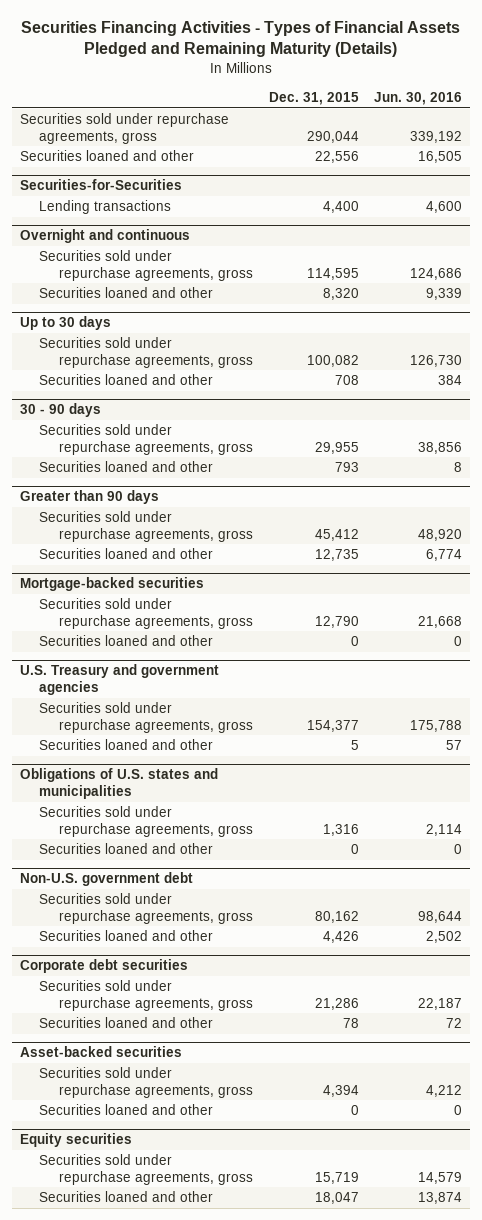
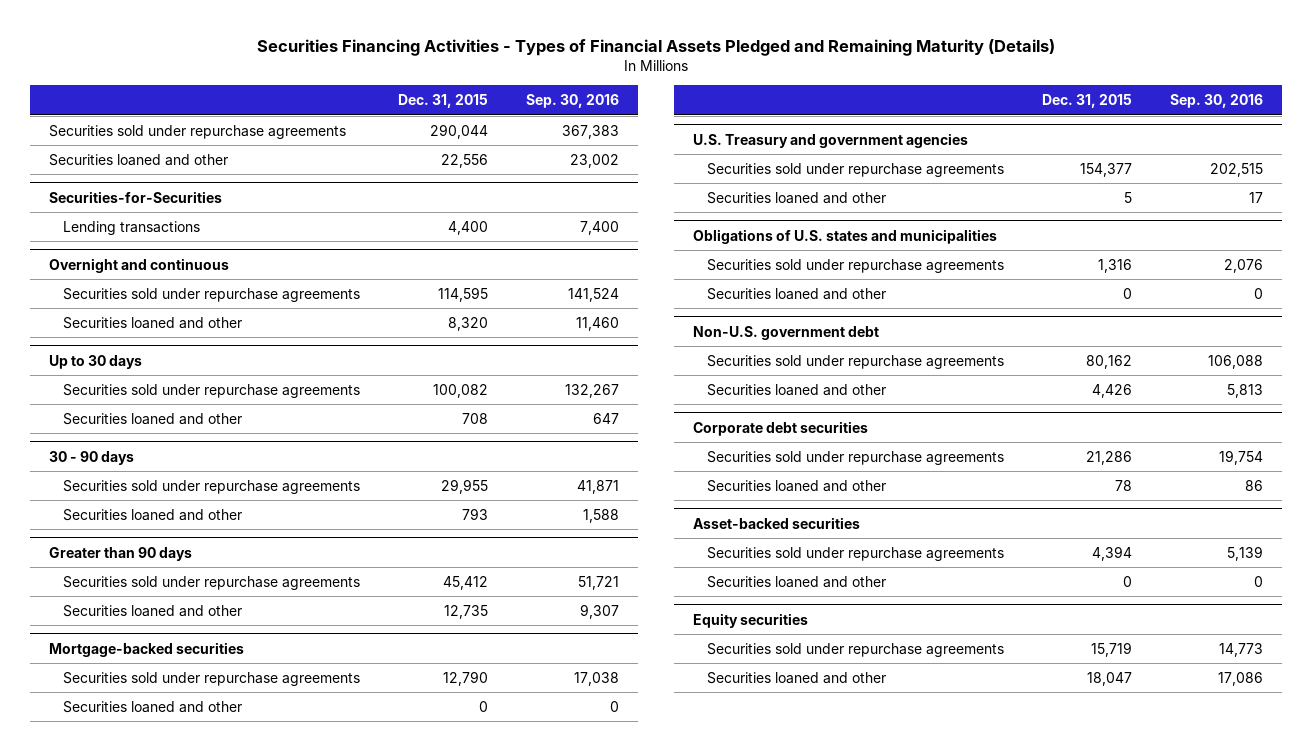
[374,91,463,105] Jun. 30, 2016 -> none
none -> [526,94,620,109] Sep. 30, 2016
[19,113,229,144] Securities sold under repurchase agreements, gross -> [48,124,346,139] Securities sold under repurchase agreements
[39,250,254,281] Securities sold under repurchase agreements, gross -> [62,287,360,302] Securities sold under repurchase agreements
[39,337,254,368] Securities sold under repurchase agreements, gross -> [62,383,360,398] Securities sold under repurchase agreements
[39,424,254,455] Securities sold under repurchase agreements, gross -> [62,479,360,494] Securities sold under repurchase agreements
[39,511,254,542] Securities sold under repurchase agreements, gross -> [62,575,360,590] Securities sold under repurchase agreements
[39,598,254,629] Securities sold under repurchase agreements, gross -> [62,671,360,686] Securities sold under repurchase agreements
[39,702,254,733] Securities sold under repurchase agreements, gross -> [706,162,1004,177] Securities sold under repurchase agreements
[39,806,254,837] Securities sold under repurchase agreements, gross -> [706,258,1004,273] Securities sold under repurchase agreements
[39,893,254,924] Securities sold under repurchase agreements, gross -> [706,354,1004,369] Securities sold under repurchase agreements
[39,980,254,1011] Securities sold under repurchase agreements, gross -> [706,450,1004,465] Securities sold under repurchase agreements
[39,1067,254,1098] Securities sold under repurchase agreements, gross -> [706,546,1004,561] Securities sold under repurchase agreements
[39,1154,254,1185] Securities sold under repurchase agreements, gross -> [706,642,1004,657] Securities sold under repurchase agreements

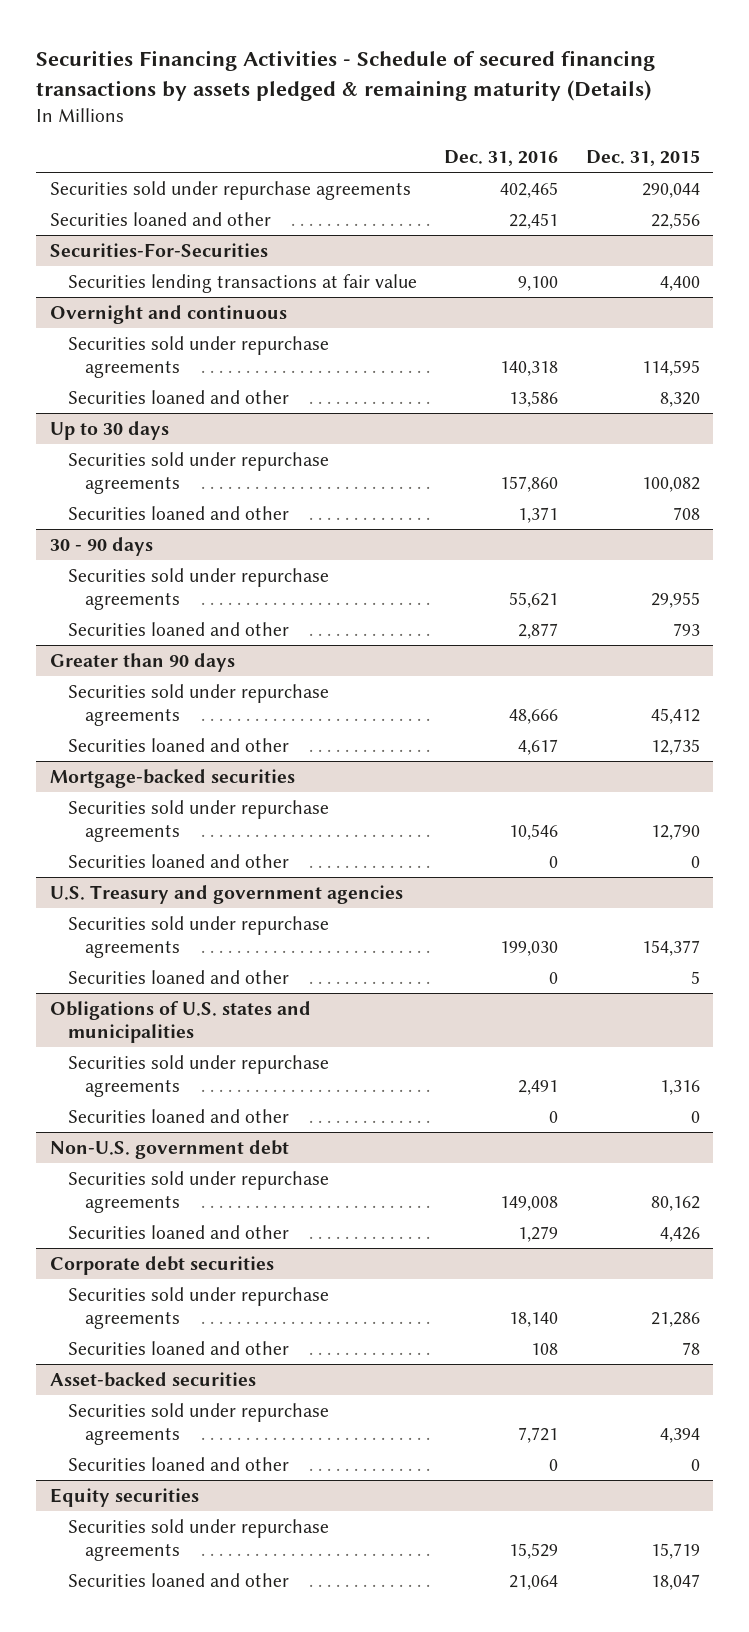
[257,39,1056,57] Securities Financing Activities - Types of Financial Assets Pledged and Remaining Maturity (Details) -> [35,49,655,102] Securities Financing Activities - Schedule of secured financing transactions by assets pledged & remaining maturity (Details)
[526,94,620,109] Sep. 30, 2016 -> none
none -> [444,150,559,167] Dec. 31, 2016
[48,190,222,203] Securities-for-Securities -> [49,242,268,257] Securities-For-Securities
[62,220,200,235] Lending transactions -> [67,273,417,293] Securities lending transactions at fair value

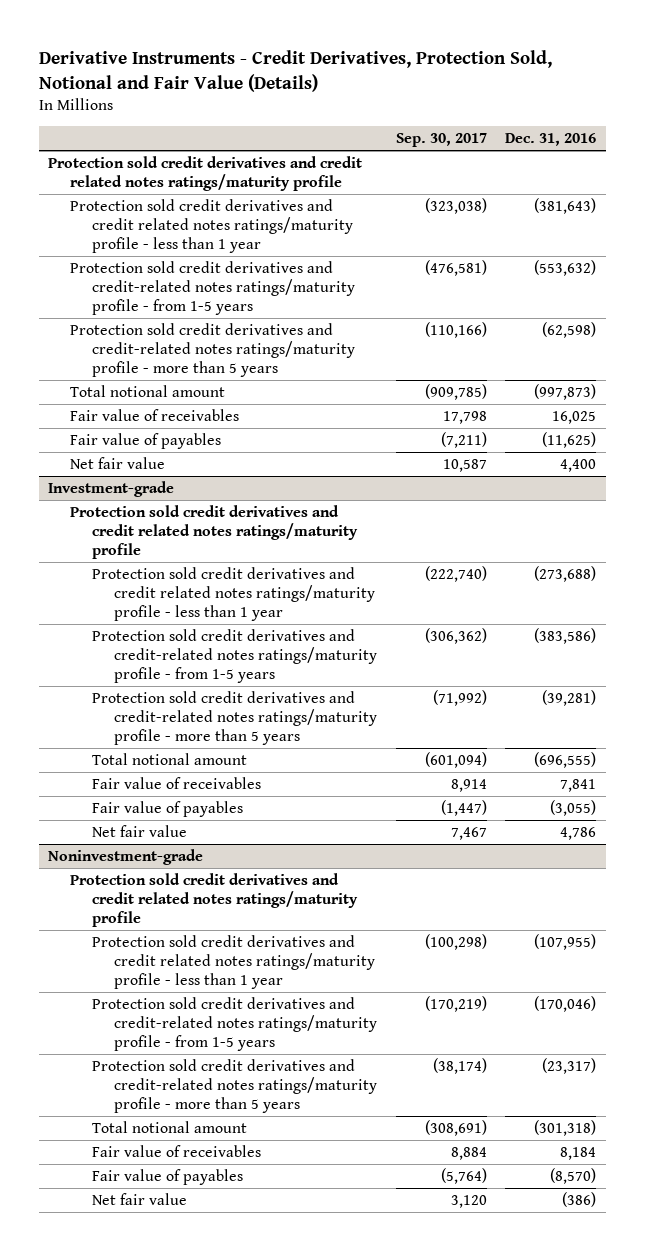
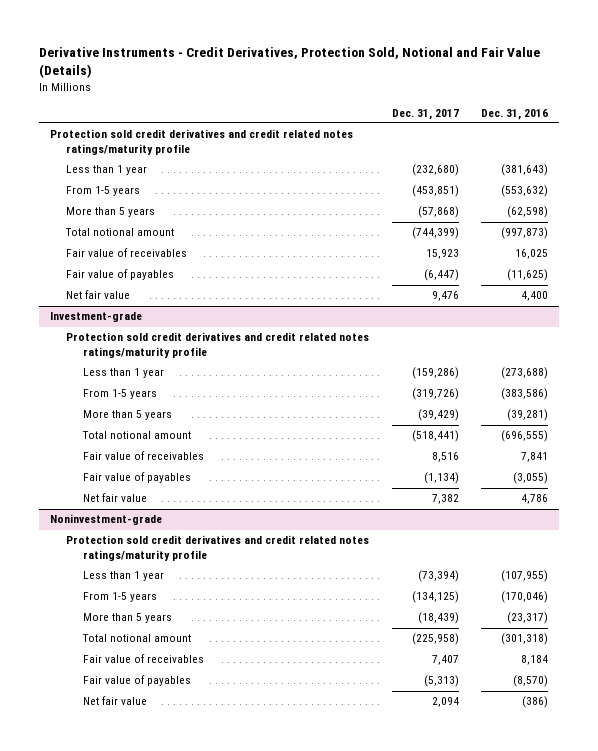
[395,133,487,148] Sep. 30, 2017 -> none
none -> [391,108,459,120] Dec. 31, 2017
[70,198,353,253] Protection sold credit derivatives and credit related notes ratings/maturity profile - less than 1 year -> [66,165,148,176] Less than 1 year
[70,260,355,315] Protection sold credit derivatives and credit-related notes ratings/maturity profile - from 1-5 years -> [66,186,141,197] From 1-5 years
[70,322,355,377] Protection sold credit derivatives and credit-related notes ratings/maturity profile - more than 5 years -> [66,207,156,218] More than 5 years
[91,566,375,621] Protection sold credit derivatives and credit related notes ratings/maturity profile - less than 1 year -> [82,368,164,379] Less than 1 year
[91,628,377,683] Protection sold credit derivatives and credit-related notes ratings/maturity profile - from 1-5 years -> [82,389,157,400] From 1-5 years
[91,690,377,745] Protection sold credit derivatives and credit-related notes ratings/maturity profile - more than 5 years -> [82,410,172,421] More than 5 years
[91,934,375,989] Protection sold credit derivatives and credit related notes ratings/maturity profile - less than 1 year -> [82,571,164,582] Less than 1 year
[91,996,377,1051] Protection sold credit derivatives and credit-related notes ratings/maturity profile - from 1-5 years -> [82,592,157,603] From 1-5 years
[91,1058,377,1113] Protection sold credit derivatives and credit-related notes ratings/maturity profile - more than 5 years -> [82,613,172,624] More than 5 years

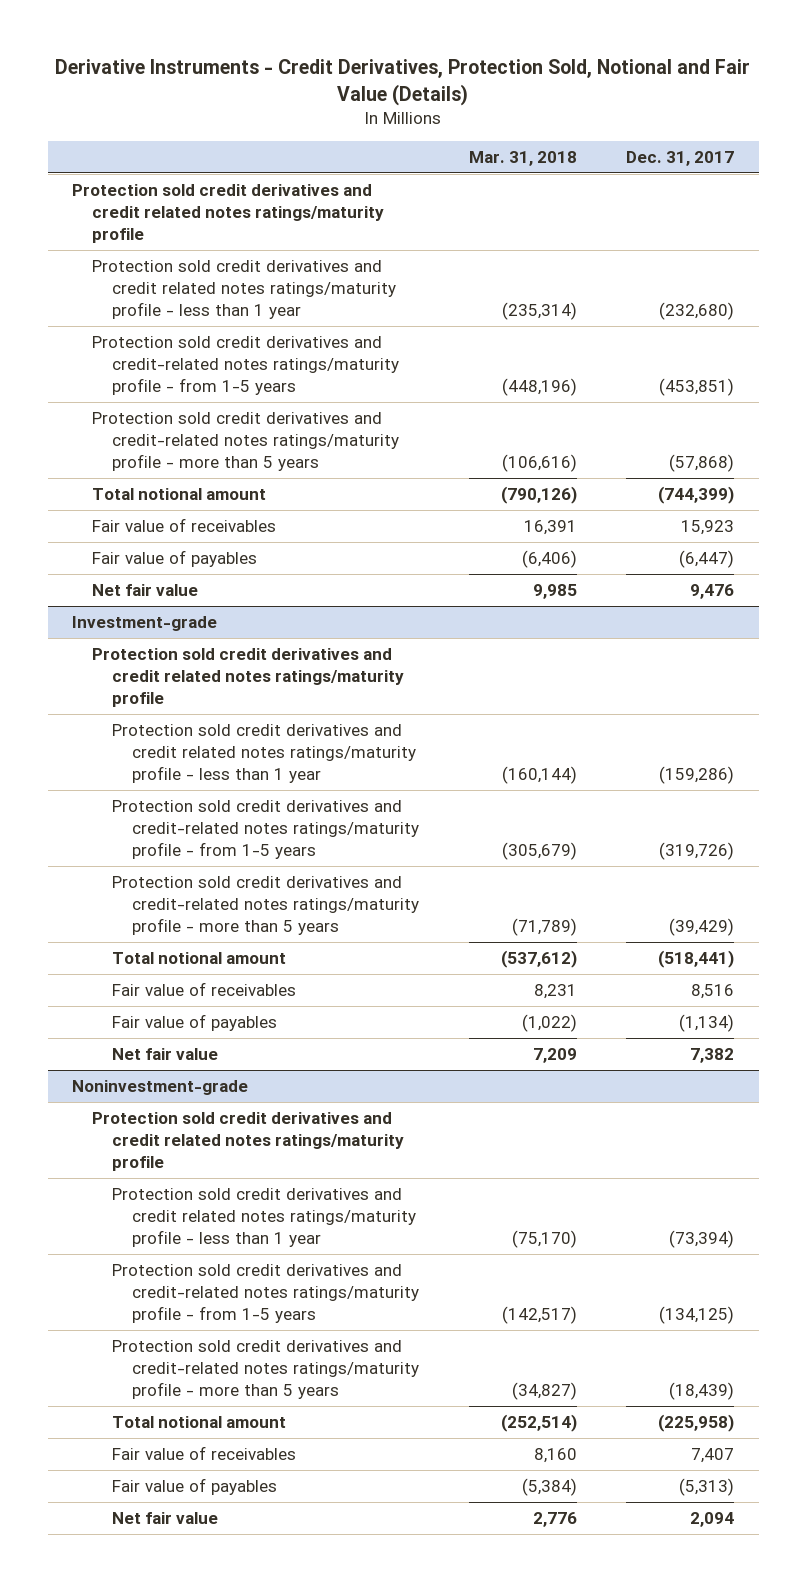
[480,108,548,120] Dec. 31, 2016 -> none
none -> [468,151,577,167] Mar. 31, 2018
[66,165,148,176] Less than 1 year -> [92,259,397,319] Protection sold credit derivatives and credit related notes ratings/maturity profile - less than 1 year
[66,186,141,197] From 1-5 years -> [92,335,400,395] Protection sold credit derivatives and credit-related notes ratings/maturity profile - from 1-5 years
[66,207,156,218] More than 5 years -> [92,411,400,471] Protection sold credit derivatives and credit-related notes ratings/maturity profile - more than 5 years
[82,368,164,379] Less than 1 year -> [112,723,417,783] Protection sold credit derivatives and credit related notes ratings/maturity profile - less than 1 year
[82,389,157,400] From 1-5 years -> [112,799,420,859] Protection sold credit derivatives and credit-related notes ratings/maturity profile - from 1-5 years
[82,410,172,421] More than 5 years -> [112,875,420,935] Protection sold credit derivatives and credit-related notes ratings/maturity profile - more than 5 years
[82,571,164,582] Less than 1 year -> [112,1187,417,1247] Protection sold credit derivatives and credit related notes ratings/maturity profile - less than 1 year
[82,592,157,603] From 1-5 years -> [112,1263,420,1323] Protection sold credit derivatives and credit-related notes ratings/maturity profile - from 1-5 years
[82,613,172,624] More than 5 years -> [112,1339,420,1399] Protection sold credit derivatives and credit-related notes ratings/maturity profile - more than 5 years

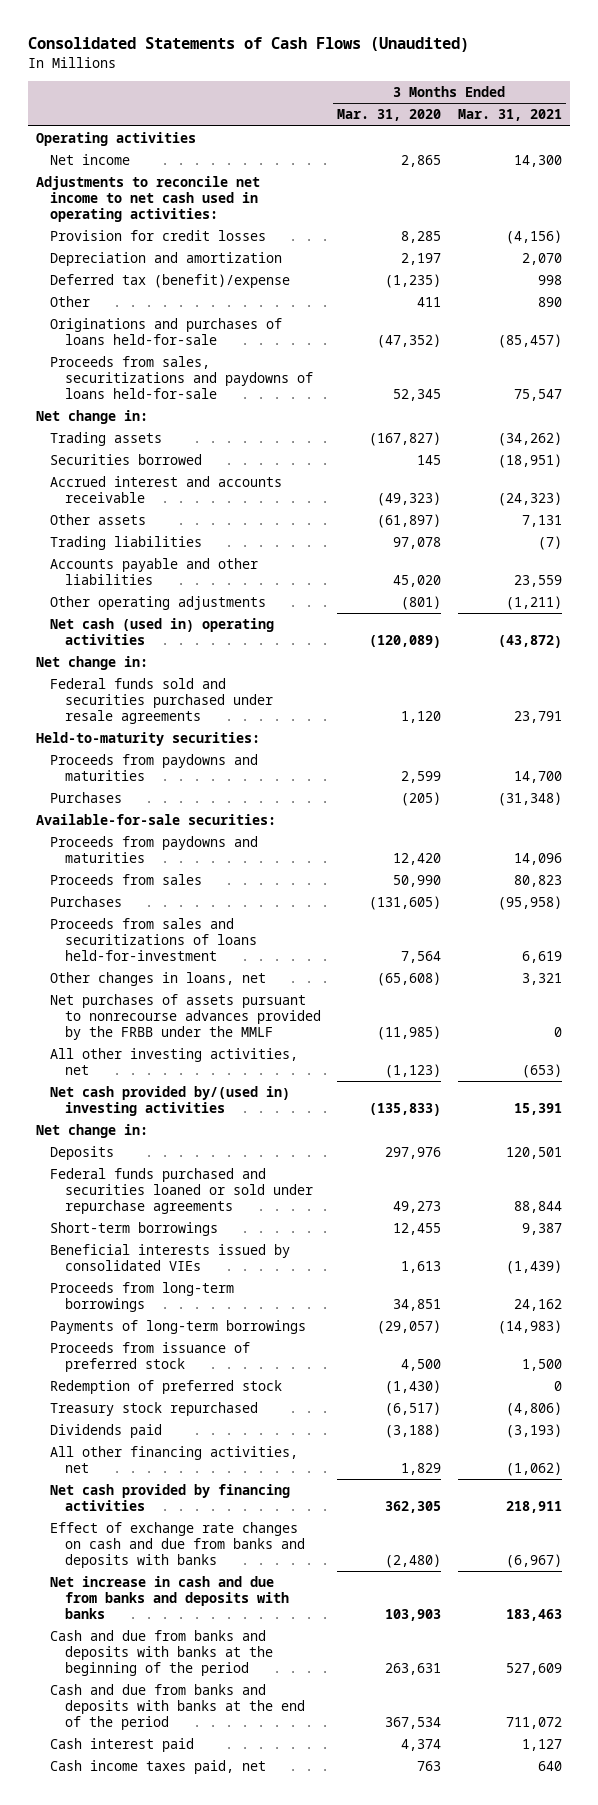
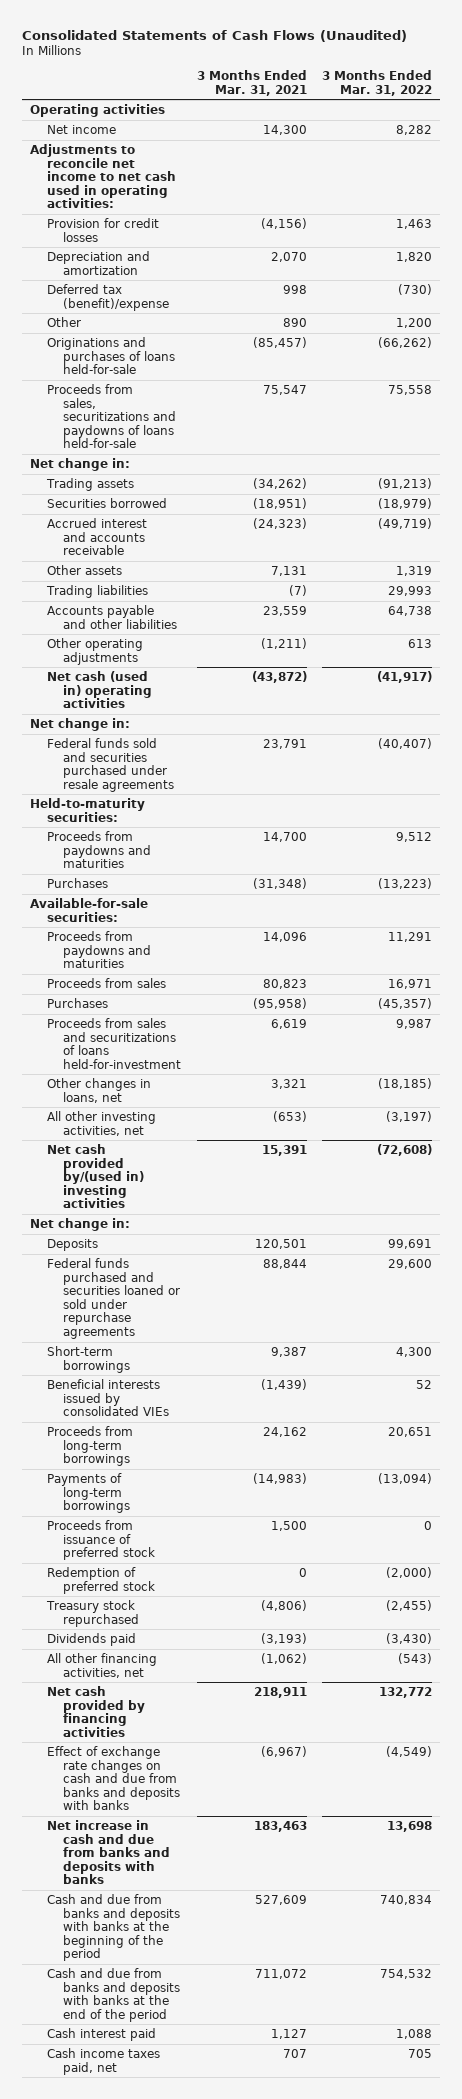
[337,109,442,122] Mar. 31, 2020 -> none
none -> [322,70,433,96] 3 Months Ended Mar. 31, 2022
[50,994,321,1040] Net purchases of assets pursuant to nonrecourse advances provided by the FRBB under the MMLF -> none
[537,1761,562,1772] 640 -> [282,2048,307,2058] 707

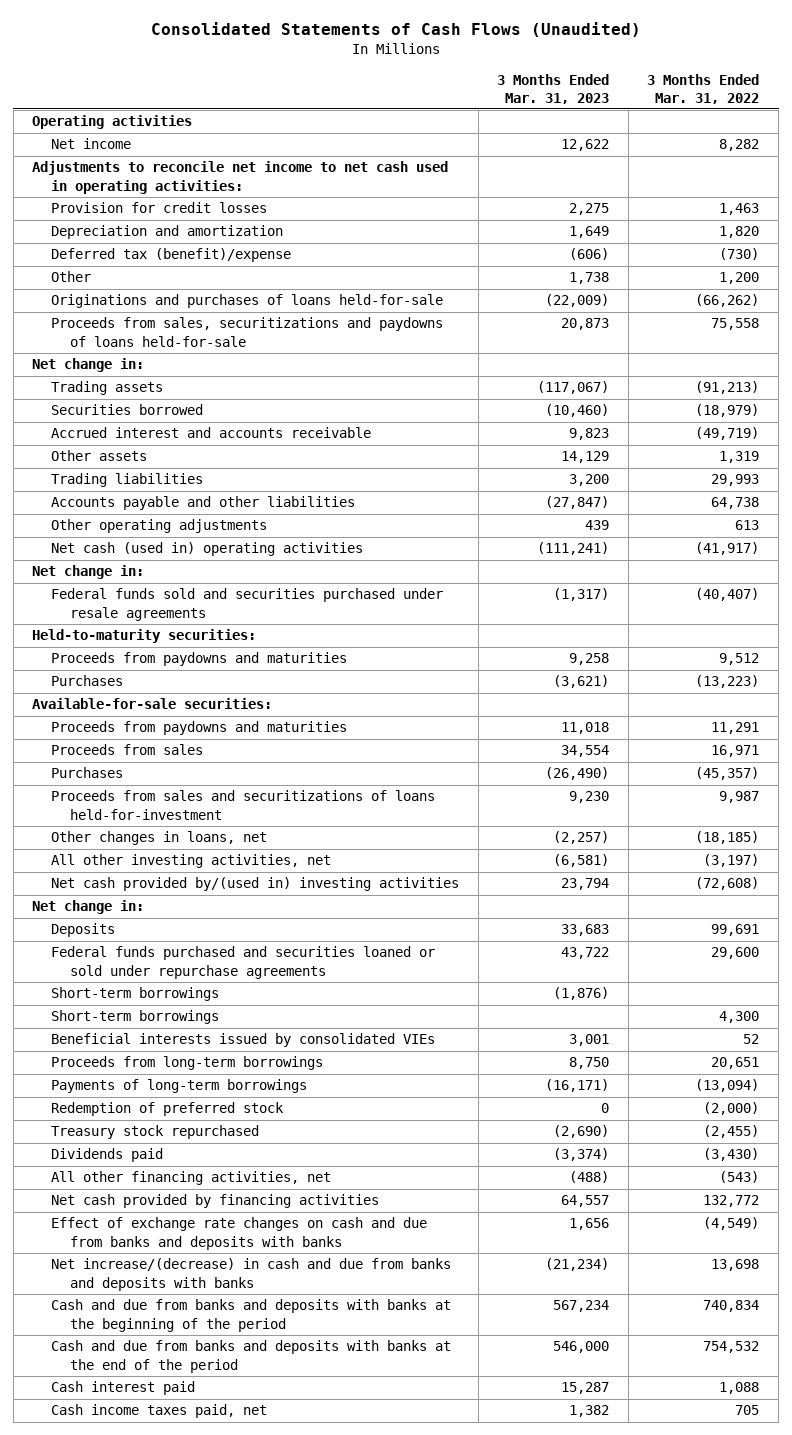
[196,70,307,96] 3 Months Ended Mar. 31, 2021 -> none
none -> [497,73,610,104] 3 Months Ended Mar. 31, 2023
none -> [51,987,220,1002] Short-term borrowings
[46,1519,156,1561] Proceeds from issuance of preferred stock -> none
[46,1819,171,1885] Net increase in cash and due from banks and deposits with banks -> [51,1258,452,1291] Net increase/(decrease) in cash and due from banks and deposits with banks

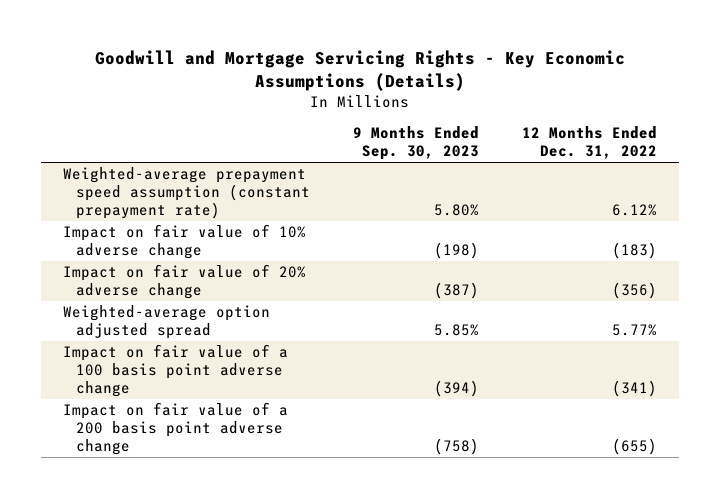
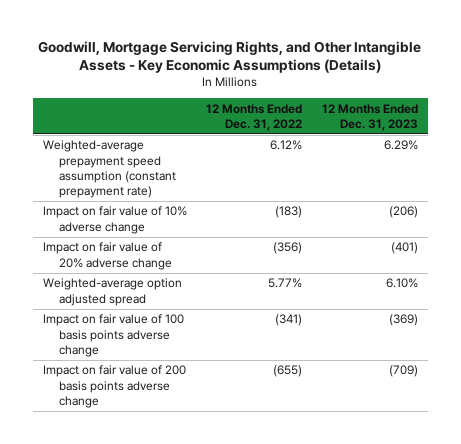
[95,50,626,92] Goodwill and Mortgage Servicing Rights - Key Economic Assumptions (Details) -> [38,40,422,74] Goodwill, Mortgage Servicing Rights, and Other Intangible Assets - Key Economic Assumptions (Details)
[352,126,479,161] 9 Months Ended Sep. 30, 2023 -> none
none -> [321,103,418,132] 12 Months Ended Dec. 31, 2023
[62,344,288,398] Impact on fair value of a 100 basis point adverse change -> [42,314,184,357] Impact on fair value of 100 basis points adverse change
[62,402,288,456] Impact on fair value of a 200 basis point adverse change -> [42,365,186,408] Impact on fair value of 200 basis points adverse change

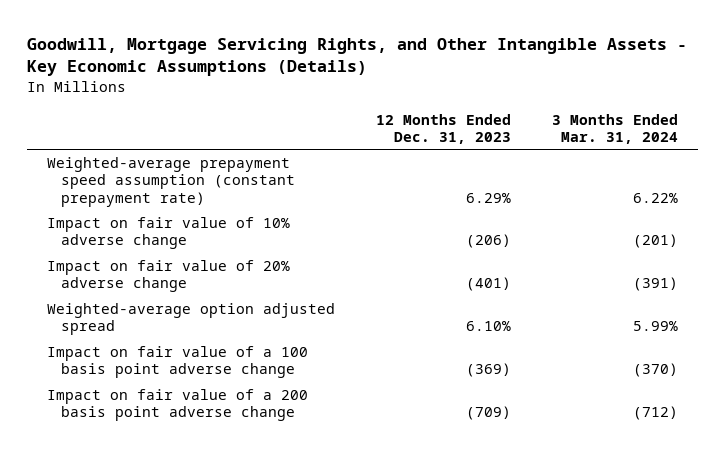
[206,103,303,132] 12 Months Ended Dec. 31, 2022 -> none
none -> [551,113,678,144] 3 Months Ended Mar. 31, 2024
[42,314,184,357] Impact on fair value of 100 basis points adverse change -> [47,346,309,379] Impact on fair value of a 100 basis point adverse change
[42,365,186,408] Impact on fair value of 200 basis points adverse change -> [47,389,309,422] Impact on fair value of a 200 basis point adverse change

